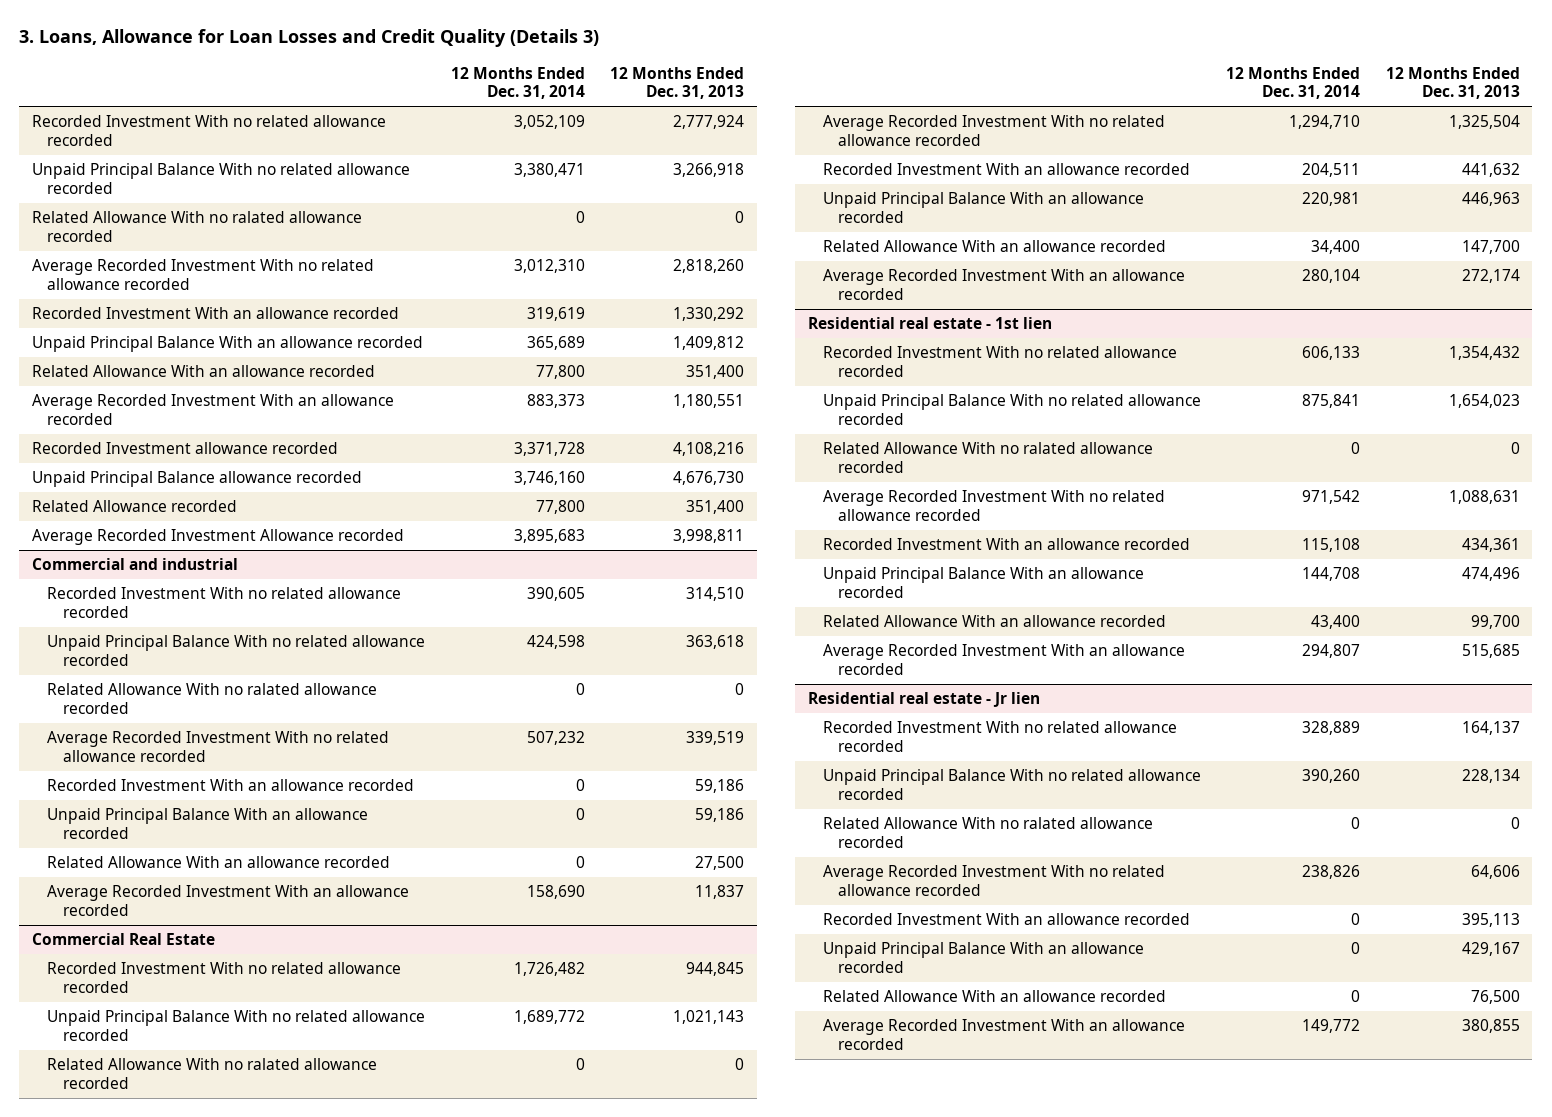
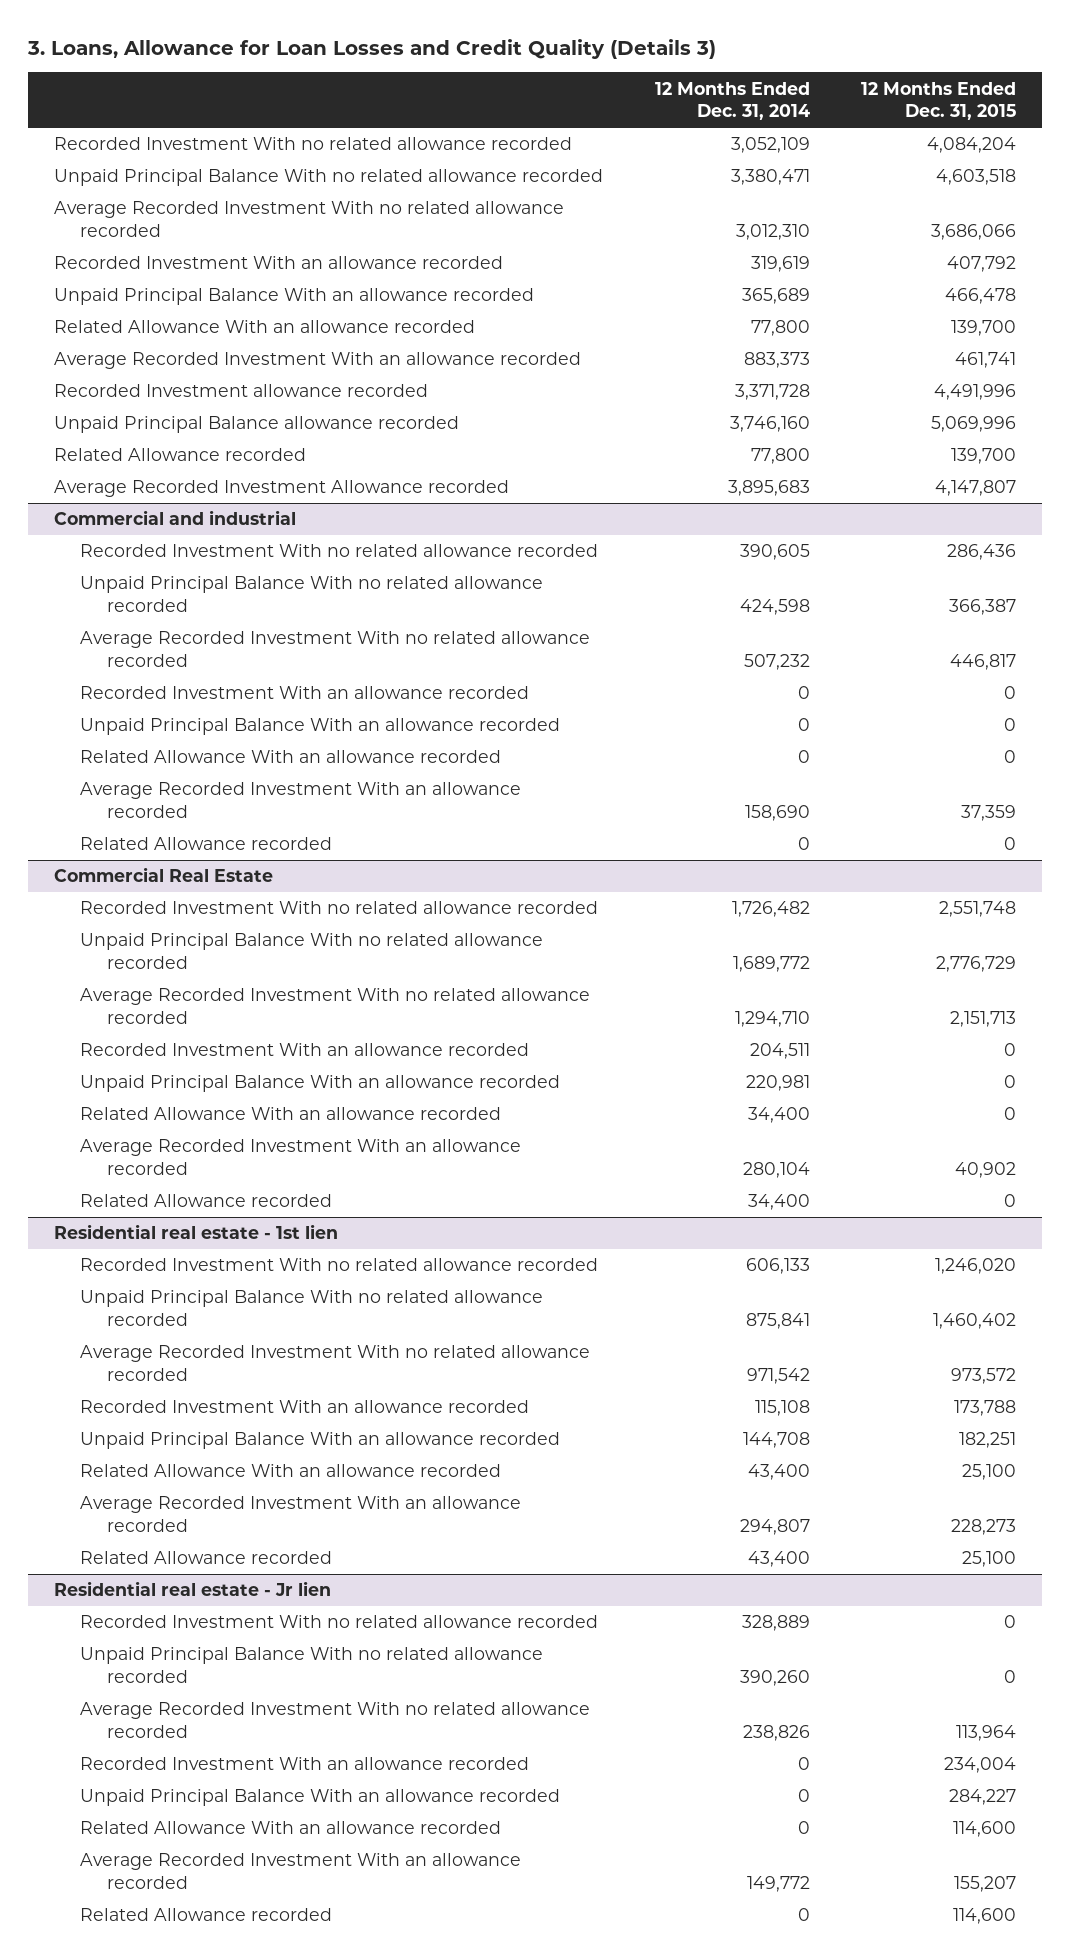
[609,67,744,100] 12 Months Ended Dec. 31, 2013 -> none
none -> [861,81,1017,121] 12 Months Ended Dec. 31, 2015
[32,211,363,242] Related Allowance With no ralated allowance recorded -> none
[47,683,378,714] Related Allowance With no ralated allowance recorded -> none
none -> [80,837,333,851] Related Allowance recorded
[47,1058,378,1089] Related Allowance With no ralated allowance recorded -> none
none -> [80,1194,333,1208] Related Allowance recorded
[823,442,1154,473] Related Allowance With no ralated allowance recorded -> none
none -> [80,1551,333,1565] Related Allowance recorded
[823,817,1154,848] Related Allowance With no ralated allowance recorded -> none
none -> [80,1908,333,1922] Related Allowance recorded

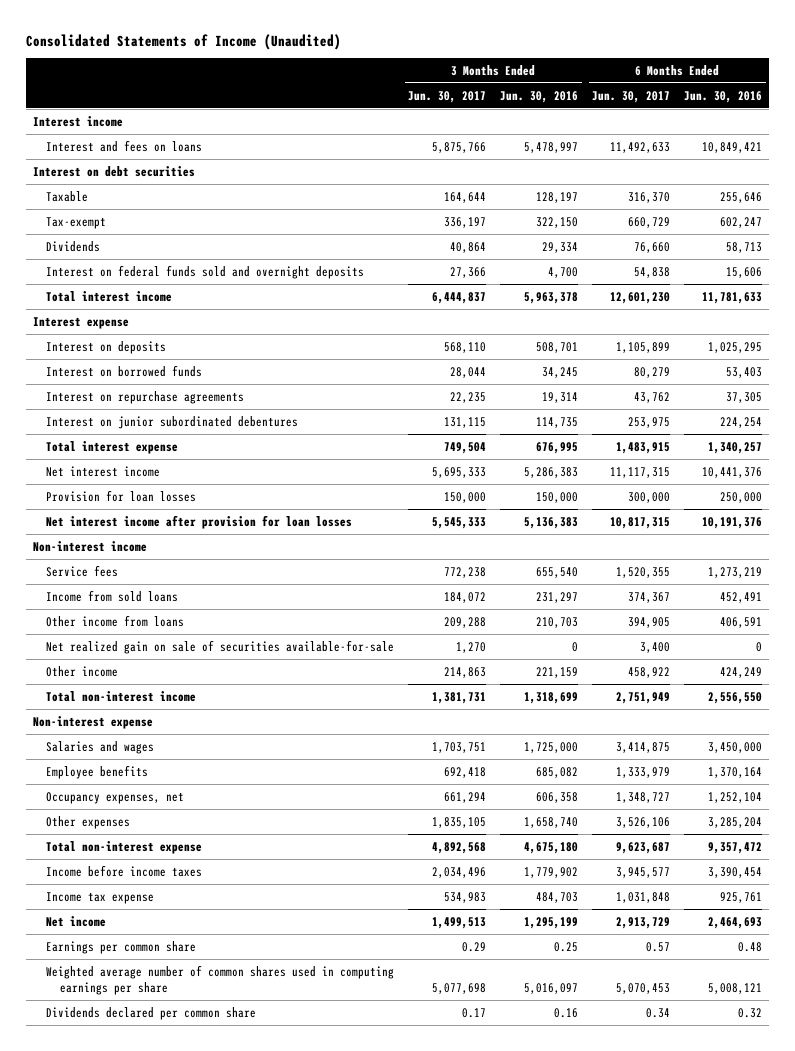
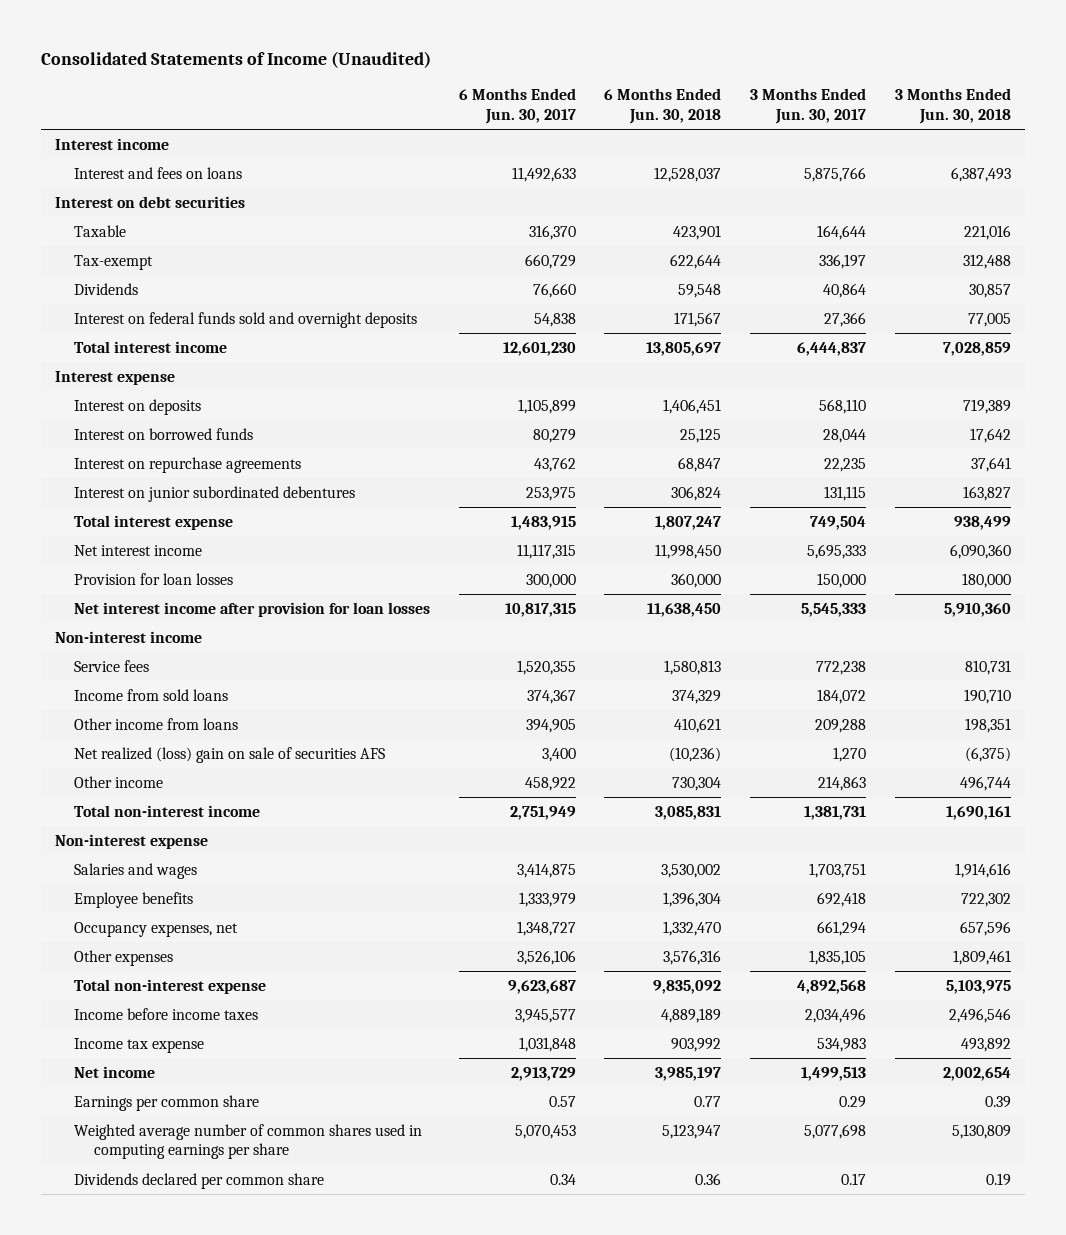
[500,90,579,103] Jun. 30, 2016 -> none
[684,90,763,103] Jun. 30, 2016 -> none
none -> [604,88,722,124] 6 Months Ended Jun. 30, 2018
none -> [894,88,1011,124] 3 Months Ended Jun. 30, 2018
[46,639,395,654] Net realized gain on sale of securities available-for-sale -> [74,746,386,763] Net realized (loss) gain on sale of securities AFS

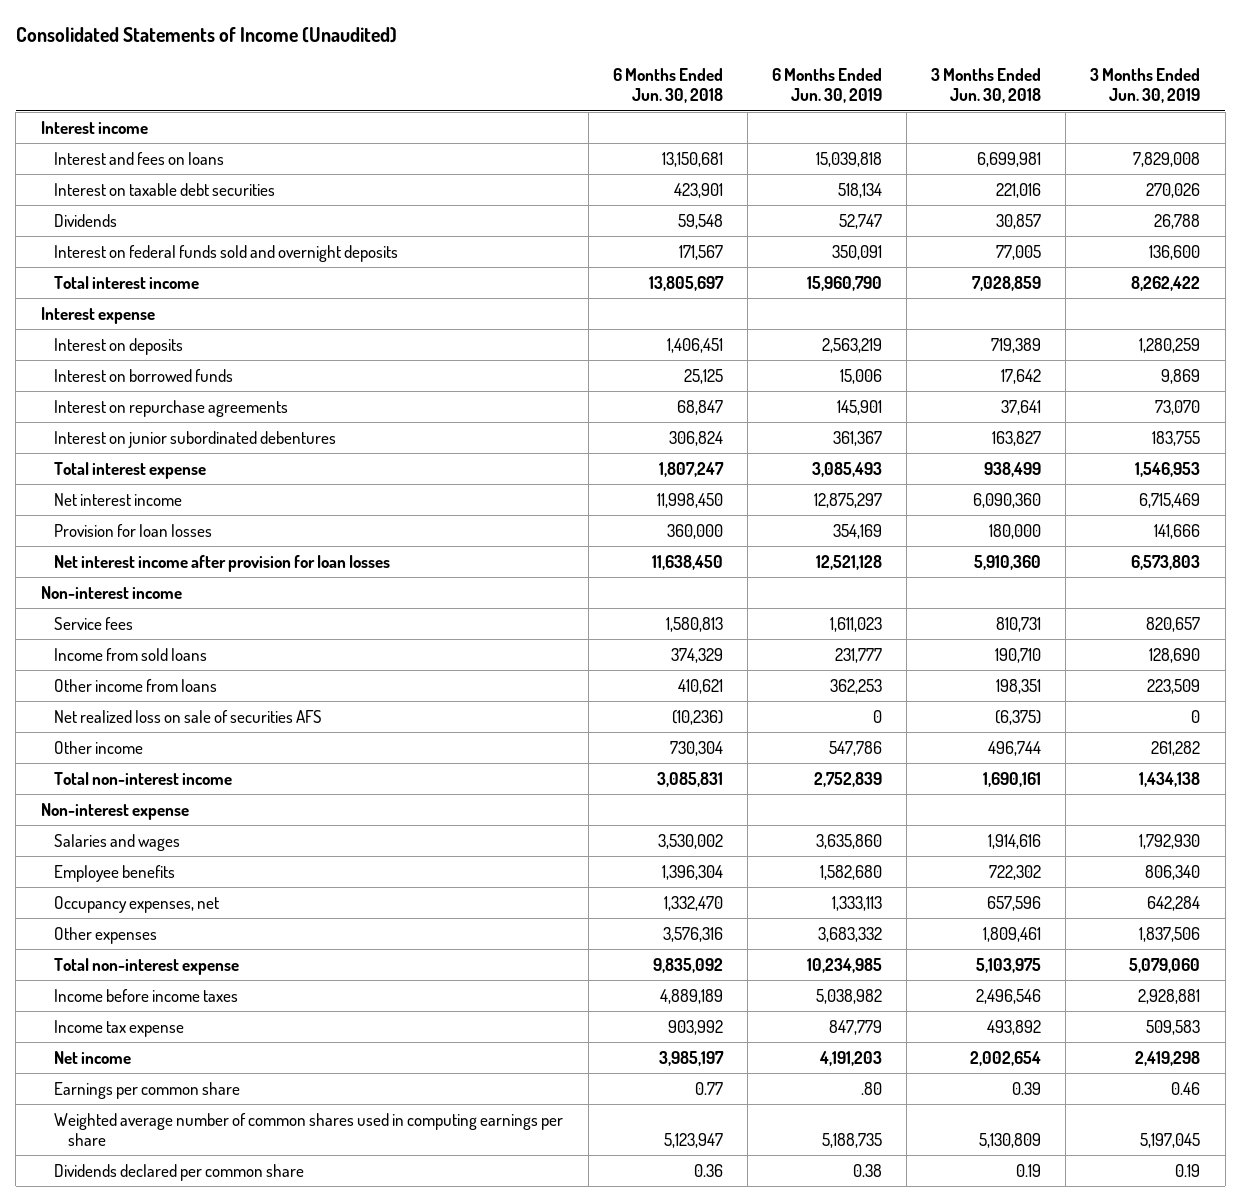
[458,88,576,124] 6 Months Ended Jun. 30, 2017 -> none
[750,88,867,124] 3 Months Ended Jun. 30, 2017 -> none
none -> [771,68,882,104] 6 Months Ended Jun. 30, 2019
none -> [1090,68,1201,104] 3 Months Ended Jun. 30, 2019
[55,195,246,208] Interest on debt securities -> none
[74,254,154,270] Tax-exempt -> none
[654,166,722,182] 12,528,037 -> [661,151,723,167] 13,150,681
[950,166,1011,182] 6,387,493 -> [977,151,1042,167] 6,699,981
[74,224,127,237] Taxable -> [54,182,276,196] Interest on taxable debt securities
[74,746,386,763] Net realized (loss) gain on sale of securities AFS -> [54,709,323,723] Net realized loss on sale of securities AFS

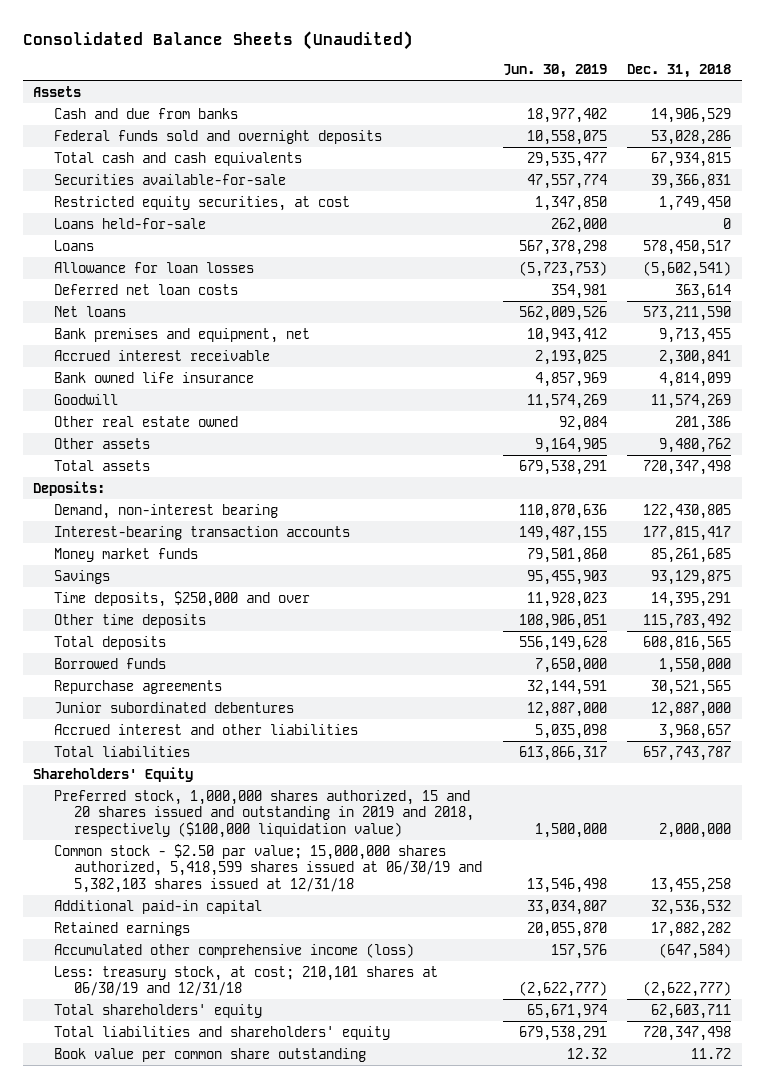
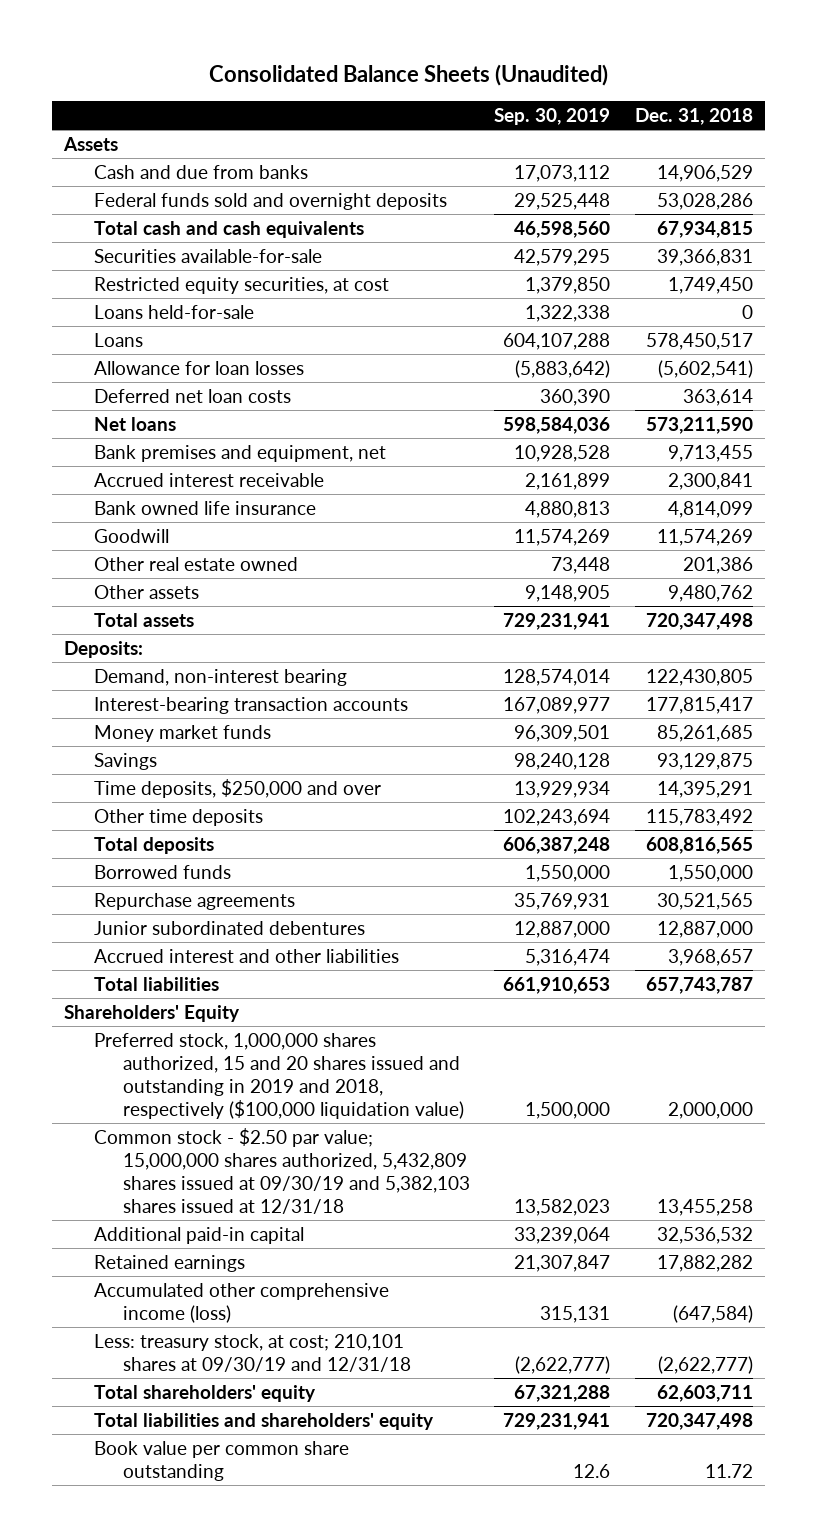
[502,64,607,79] Jun. 30, 2019 -> none
none -> [494,108,611,126] Sep. 30, 2019
[53,843,483,894] Common stock - $2.50 par value; 15,000,000 shares authorized, 5,418,599 shares issued at 06/30/19 and 5,382,103 shares issued at 12/31/18 -> [93,1128,471,1214] Common stock - $2.50 par value; 15,000,000 shares authorized, 5,432,809 shares issued at 09/30/19 and 5,382,103 shares issued at 12/31/18
[53,965,438,997] Less: treasury stock, at cost; 210,101 shares at 06/30/19 and 12/31/18 -> [93,1334,412,1372] Less: treasury stock, at cost; 210,101 shares at 09/30/19 and 12/31/18

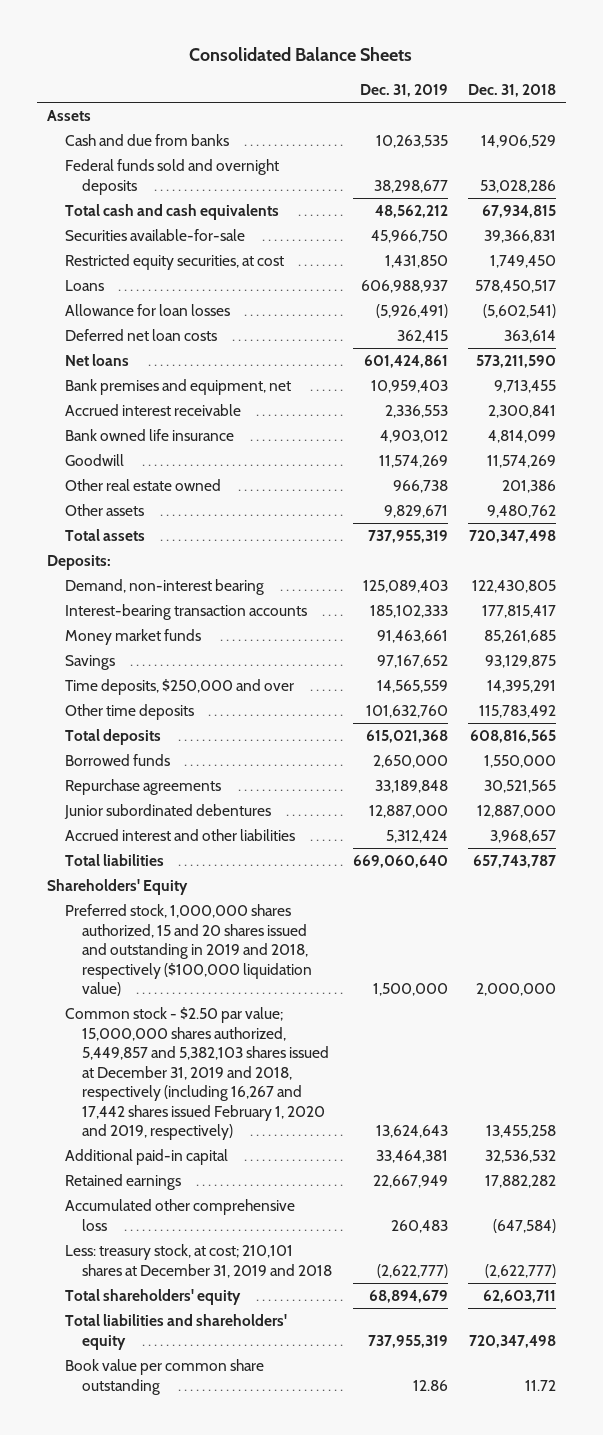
[208,63,608,86] Consolidated Balance Sheets (Unaudited) -> [189,47,413,62] Consolidated Balance Sheets
[494,108,611,126] Sep. 30, 2019 -> none
none -> [359,84,448,98] Dec. 31, 2019
[93,305,254,320] Loans held-for-sale -> none
[93,1128,471,1214] Common stock - $2.50 par value; 15,000,000 shares authorized, 5,432,809 shares issued at 09/30/19 and 5,382,103 shares issued at 12/31/18 -> [64,1007,330,1141] Common stock - $2.50 par value; 15,000,000 shares authorized, 5,449,857 and 5,382,103 shares issued at December 31, 2019 and 2018, respectively (including 16,267 and 17,442 shares issued February 1, 2020 and 2019, respectively)
[93,1283,389,1323] Accumulated other comprehensive income (loss) -> [64,1199,295,1231] Accumulated other comprehensive loss
[93,1334,412,1372] Less: treasury stock, at cost; 210,101 shares at 09/30/19 and 12/31/18 -> [64,1244,333,1278] Less: treasury stock, at cost; 210,101 shares at December 31, 2019 and 2018

